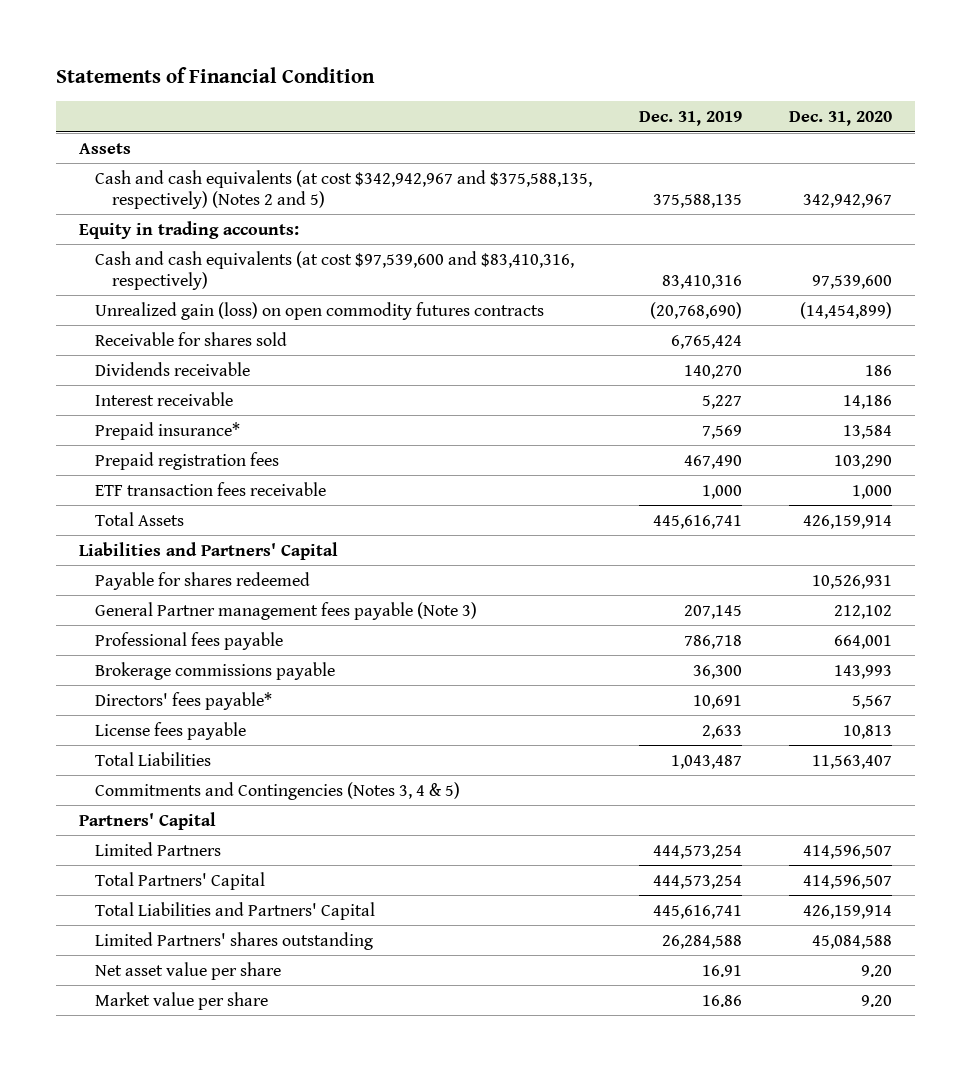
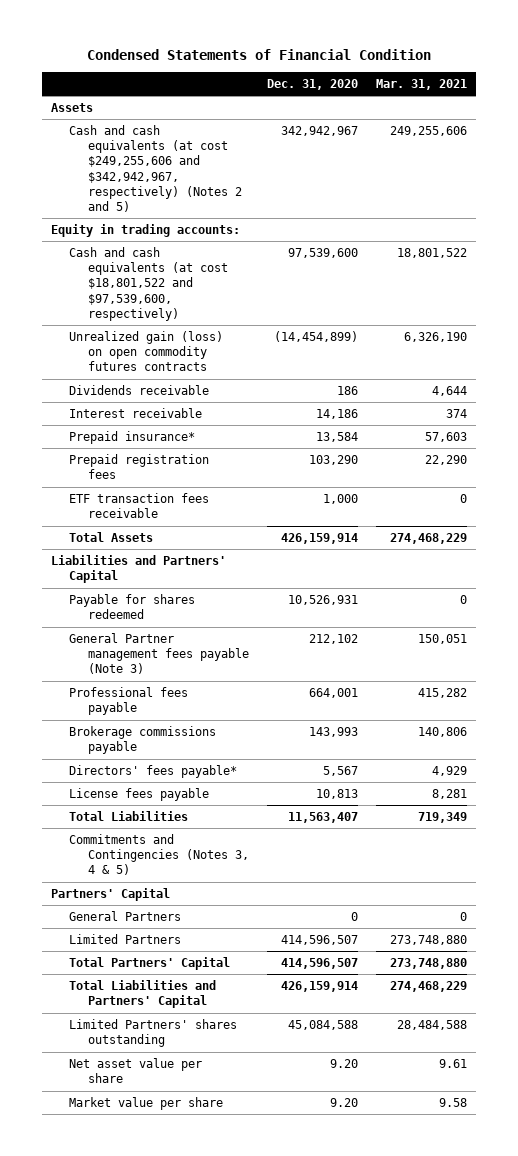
[55,67,375,84] Statements of Financial Condition -> [86,49,431,61] Condensed Statements of Financial Condition
[638,110,742,126] Dec. 31, 2019 -> none
none -> [376,79,468,91] Mar. 31, 2021
[95,169,593,209] Cash and cash equivalents (at cost $342,942,967 and $375,588,135, respectively) (Notes 2 and 5) -> [69,125,242,212] Cash and cash equivalents (at cost $249,255,606 and $342,942,967, respectively) (Notes 2 and 5)
[95,250,575,290] Cash and cash equivalents (at cost $97,539,600 and $83,410,316, respectively) -> [69,247,228,321] Cash and cash equivalents (at cost $18,801,522 and $97,539,600, respectively)
[95,331,288,346] Receivable for shares sold -> none
none -> [69,911,182,922] General Partners

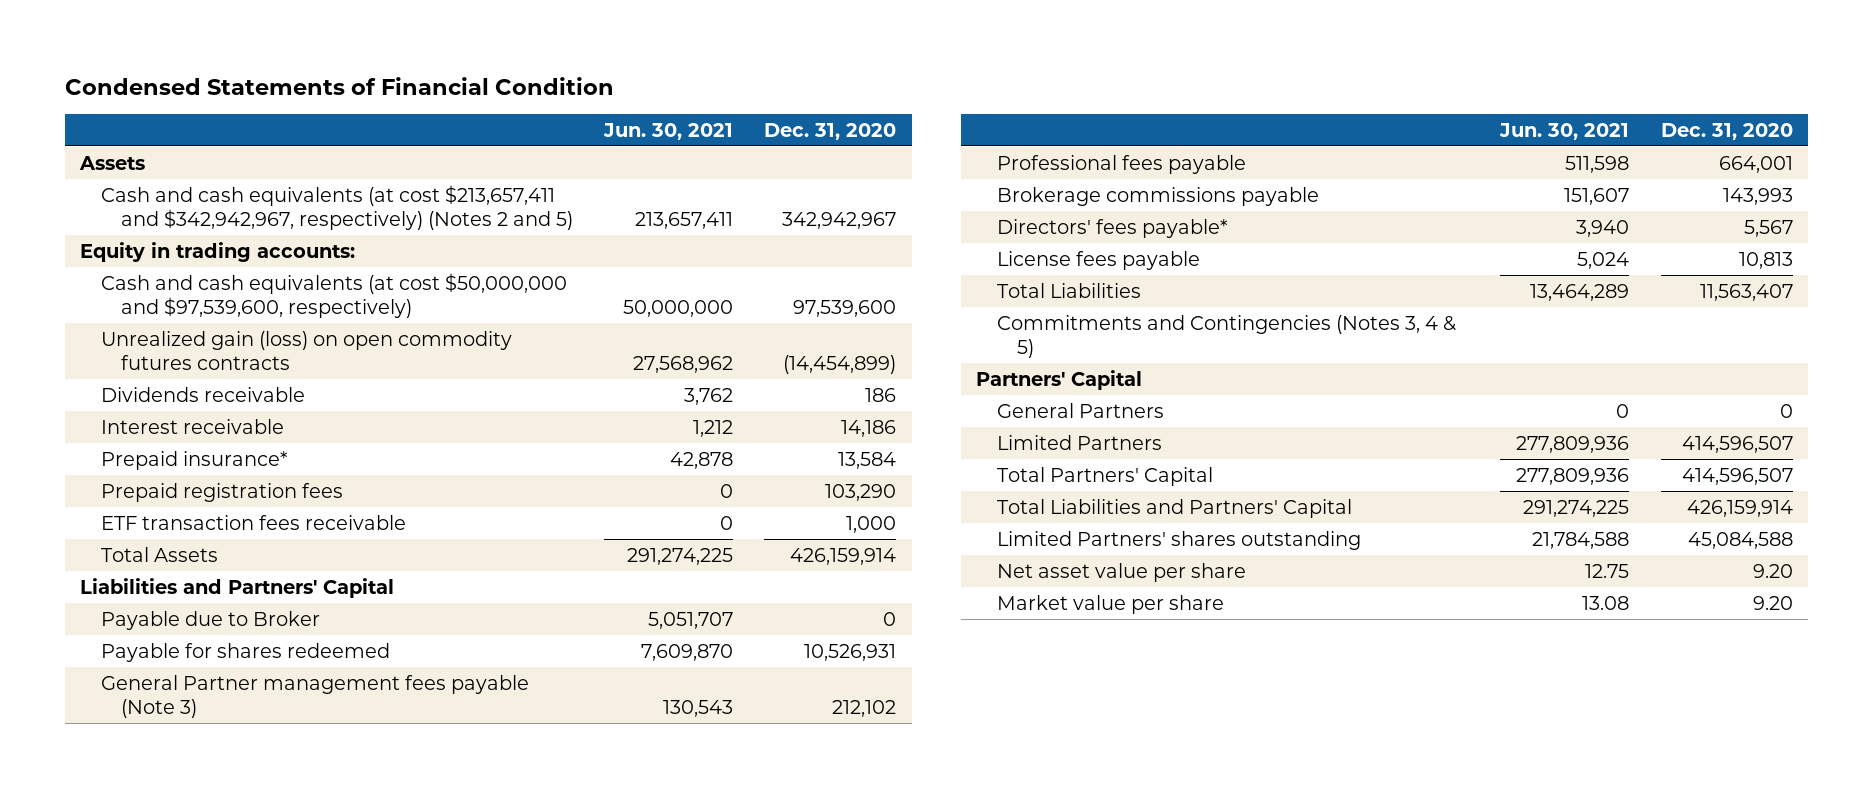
[376,79,468,91] Mar. 31, 2021 -> none
none -> [603,122,734,140] Jun. 30, 2021
[69,125,242,212] Cash and cash equivalents (at cost $249,255,606 and $342,942,967, respectively) (Notes 2 and 5) -> [100,184,573,230] Cash and cash equivalents (at cost $213,657,411 and $342,942,967, respectively) (Notes 2 and 5)
[69,247,228,321] Cash and cash equivalents (at cost $18,801,522 and $97,539,600, respectively) -> [100,272,567,318] Cash and cash equivalents (at cost $50,000,000 and $97,539,600, respectively)
none -> [100,610,320,630] Payable due to Broker

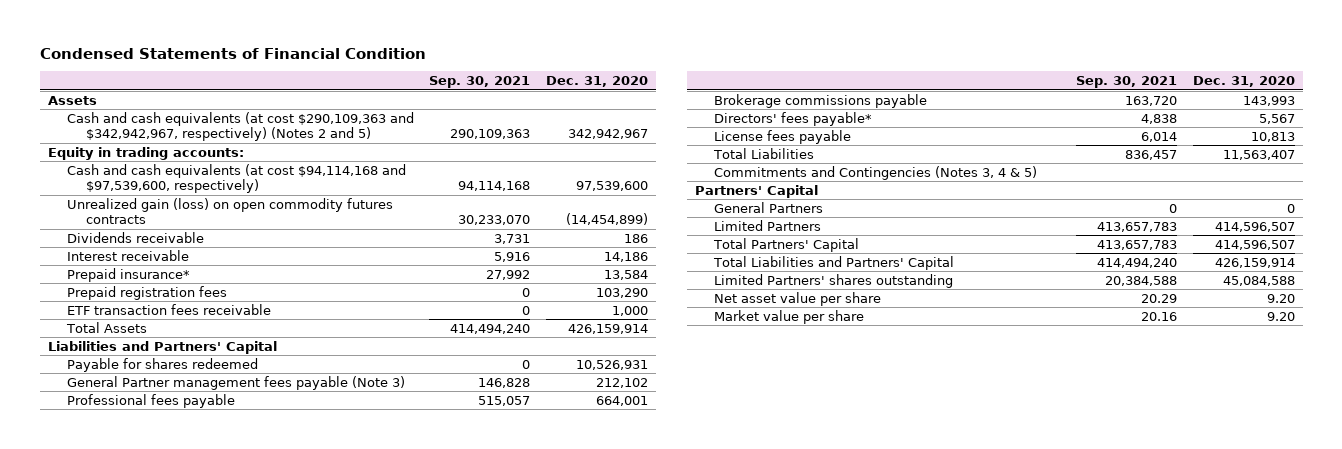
[603,122,734,140] Jun. 30, 2021 -> none
none -> [429,76,531,89] Sep. 30, 2021
[100,184,573,230] Cash and cash equivalents (at cost $213,657,411 and $342,942,967, respectively) (Notes 2 and 5) -> [66,111,414,142] Cash and cash equivalents (at cost $290,109,363 and $342,942,967, respectively) (Notes 2 and 5)
[100,272,567,318] Cash and cash equivalents (at cost $50,000,000 and $97,539,600, respectively) -> [66,163,406,194] Cash and cash equivalents (at cost $94,114,168 and $97,539,600, respectively)
[100,610,320,630] Payable due to Broker -> none

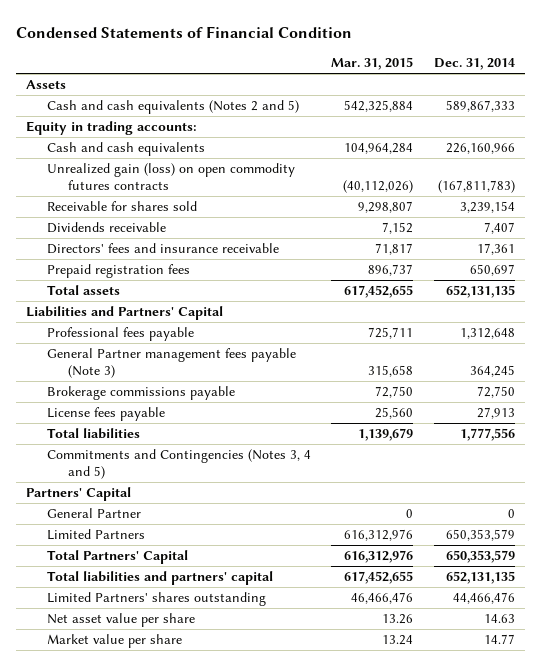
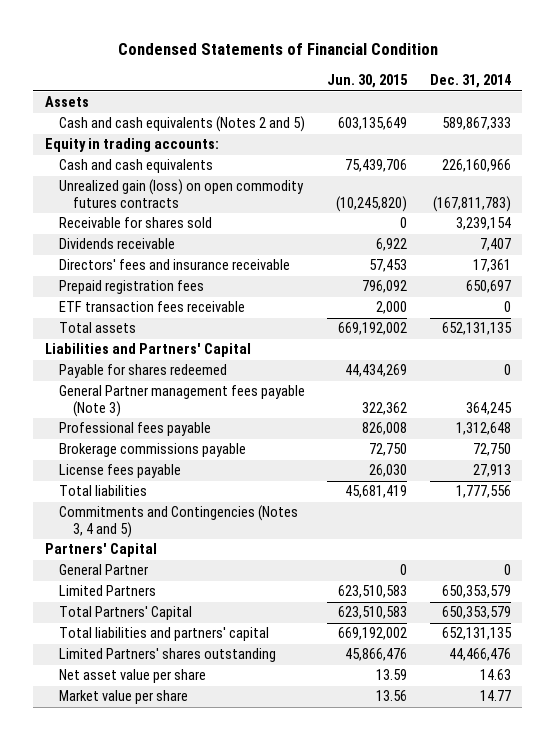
[331,57,414,71] Mar. 31, 2015 -> none
none -> [327,74,409,89] Jun. 30, 2015
none -> [58,301,245,313] ETF transaction fees receivable
none -> [58,364,227,379] Payable for shares redeemed
[47,327,195,342] Professional fees payable -> [58,422,211,437] Professional fees payable

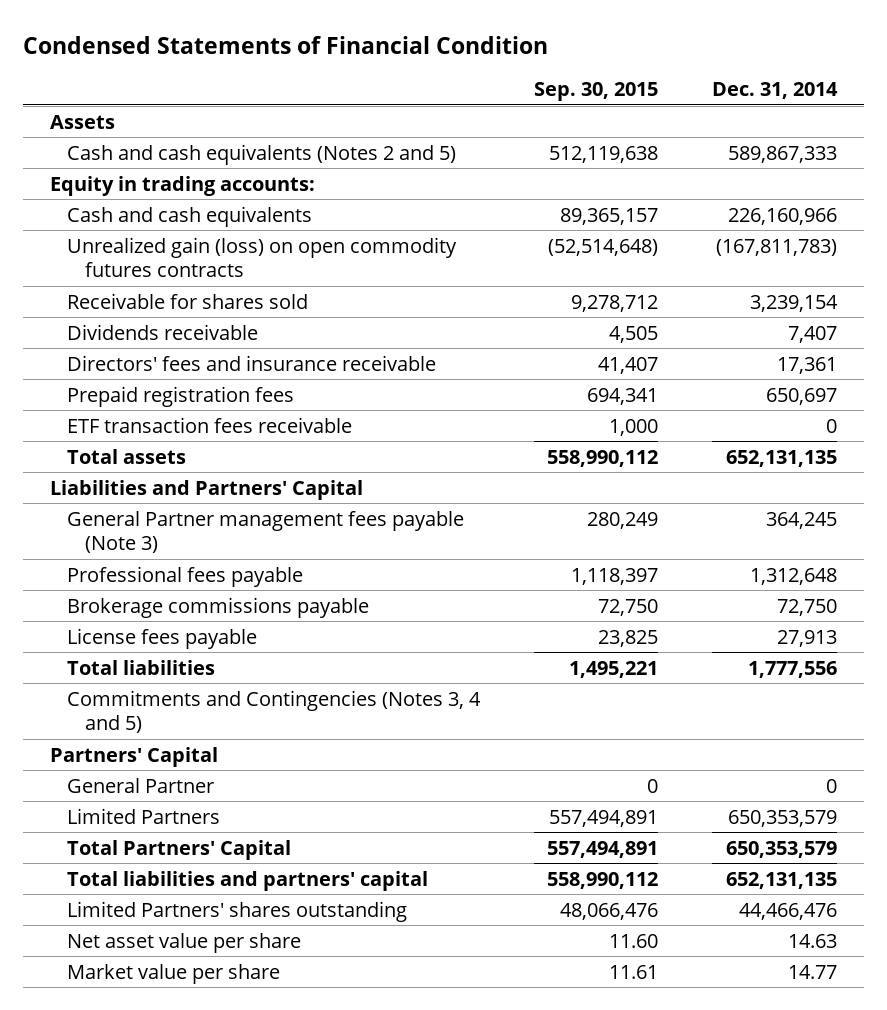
[327,74,409,89] Jun. 30, 2015 -> none
none -> [534,82,659,102] Sep. 30, 2015
[58,364,227,379] Payable for shares redeemed -> none

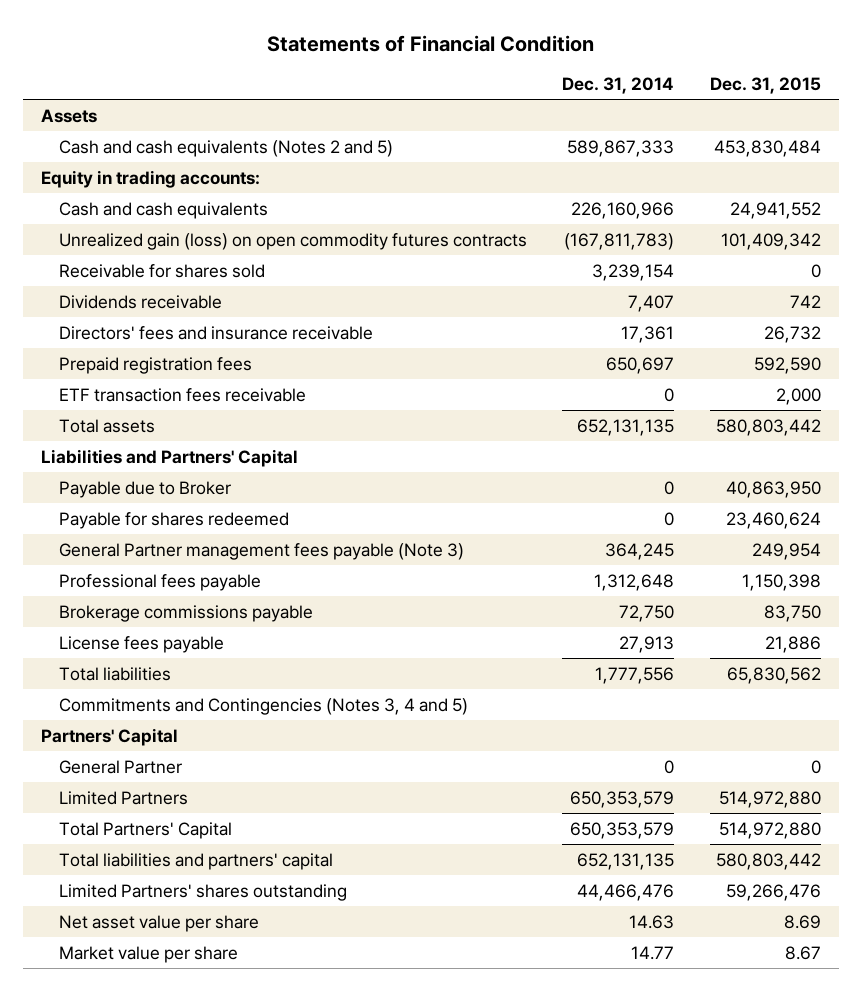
[22,35,548,54] Condensed Statements of Financial Condition -> [266,34,594,52] Statements of Financial Condition
[534,82,659,102] Sep. 30, 2015 -> none
none -> [710,76,822,94] Dec. 31, 2015
none -> [58,480,231,498] Payable due to Broker
none -> [58,511,289,529] Payable for shares redeemed

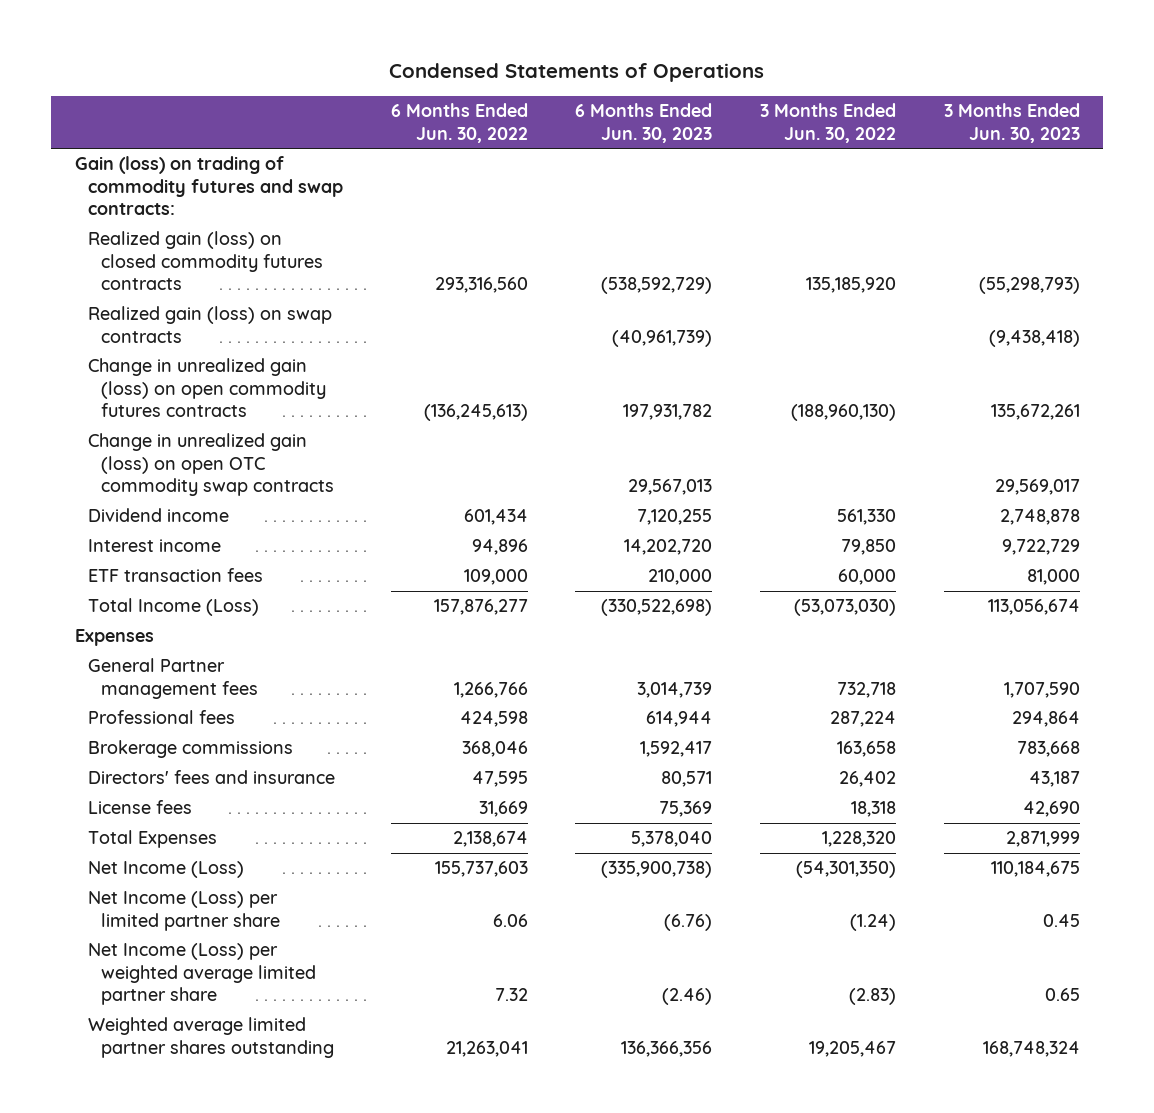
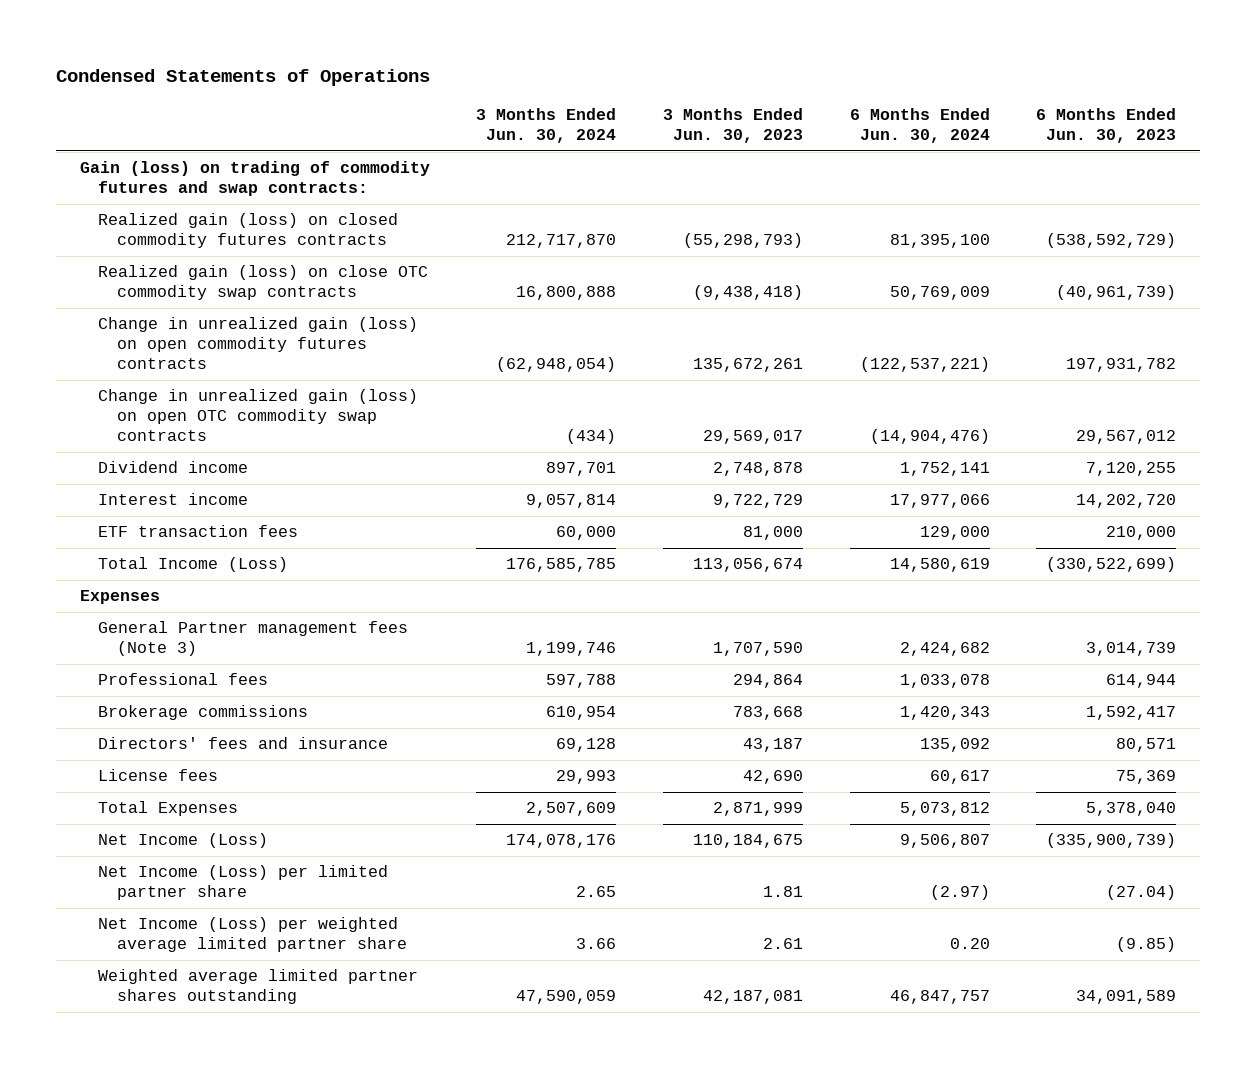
[390,103,528,143] 6 Months Ended Jun. 30, 2022 -> none
[759,103,896,143] 3 Months Ended Jun. 30, 2022 -> none
none -> [476,108,617,144] 3 Months Ended Jun. 30, 2024
none -> [849,108,990,144] 6 Months Ended Jun. 30, 2024
[88,306,333,343] Realized gain (loss) on swap contracts -> [98,265,429,301] Realized gain (loss) on close OTC commodity swap contracts
[628,478,713,495] 29,567,013 -> [1076,430,1177,445] 29,567,012
[601,599,713,617] (330,522,698) -> [1046,557,1177,573] (330,522,699)
[88,658,259,699] General Partner management fees -> [98,621,409,657] General Partner management fees (Note 3)
[601,861,713,879] (335,900,738) -> [1046,833,1177,849] (335,900,739)
[664,913,713,931] (6.76) -> [1106,885,1177,901] (27.04)
[1042,913,1080,927] 0.45 -> [762,886,803,898] 1.81
[662,987,713,1005] (2.46) -> [1116,937,1177,953] (9.85)
[1044,987,1080,1001] 0.65 -> [762,938,803,950] 2.61
[621,1040,713,1057] 136,366,356 -> [1076,990,1177,1005] 34,091,589
[982,1040,1080,1057] 168,748,324 -> [702,990,803,1005] 42,187,081

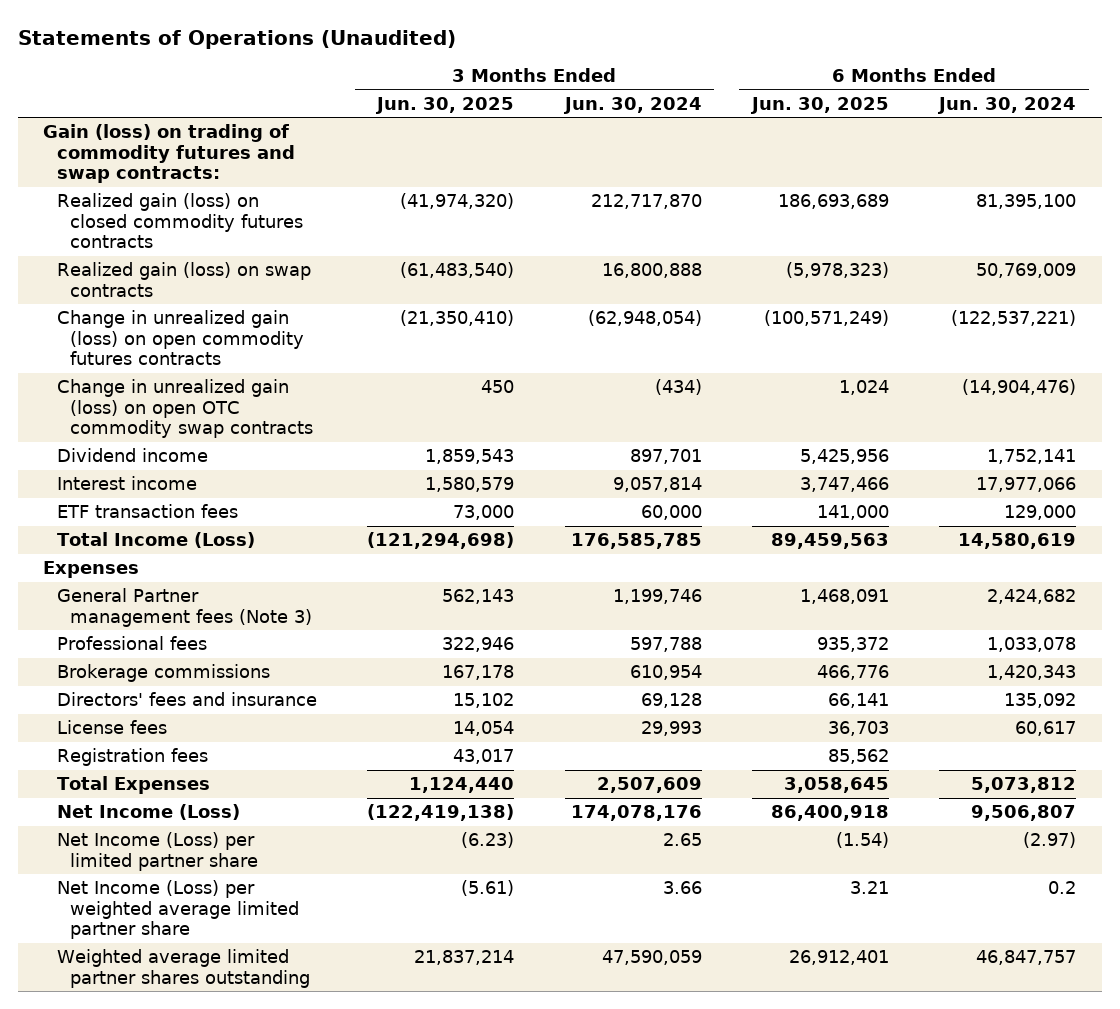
[56,69,431,87] Condensed Statements of Operations -> [18,29,457,49] Statements of Operations (Unaudited)
[662,108,803,144] 3 Months Ended Jun. 30, 2023 -> none
[1036,108,1177,144] 6 Months Ended Jun. 30, 2023 -> none
none -> [375,96,515,114] Jun. 30, 2025
none -> [749,96,889,114] Jun. 30, 2025
[98,265,429,301] Realized gain (loss) on close OTC commodity swap contracts -> [56,262,311,297] Realized gain (loss) on swap contracts
none -> [56,748,208,767] Registration fees
[949,938,990,950] 0.20 -> [1048,881,1077,895] 0.2

